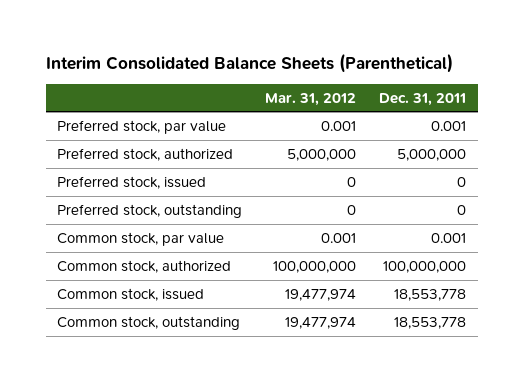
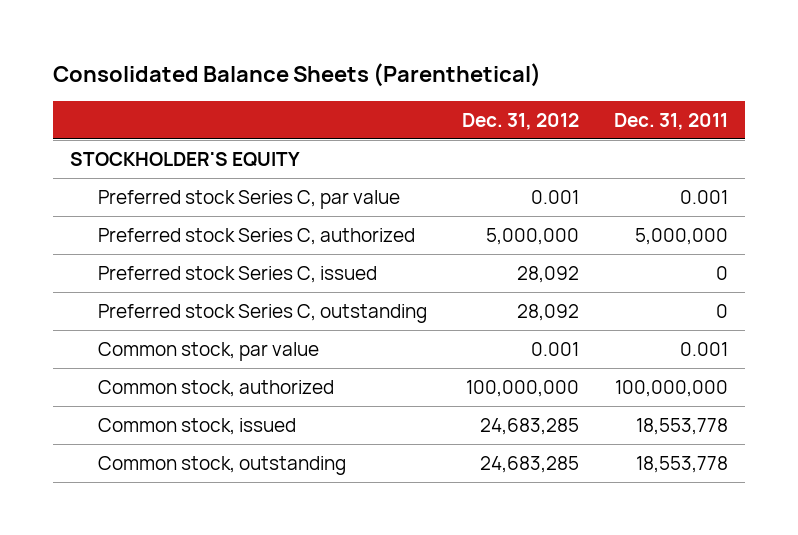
[45,52,453,73] Interim Consolidated Balance Sheets (Parenthetical) -> [52,63,541,88] Consolidated Balance Sheets (Parenthetical)
[265,92,357,106] Mar. 31, 2012 -> none
none -> [462,112,580,130] Dec. 31, 2012
none -> [70,151,301,167] STOCKHOLDER'S EQUITY
[57,119,227,134] Preferred stock, par value -> [98,189,401,209] Preferred stock Series C, par value
[57,147,234,161] Preferred stock, authorized -> [98,227,416,245] Preferred stock Series C, authorized
[57,175,207,189] Preferred stock, issued -> [98,265,378,283] Preferred stock Series C, issued
[57,203,243,218] Preferred stock, outstanding -> [98,303,428,323] Preferred stock Series C, outstanding

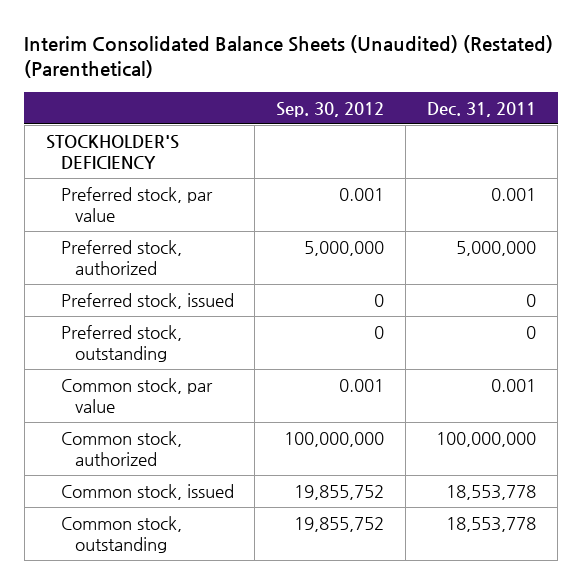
[52,63,541,88] Consolidated Balance Sheets (Parenthetical) -> [24,34,554,79] Interim Consolidated Balance Sheets (Unaudited) (Restated) (Parenthetical)
[462,112,580,130] Dec. 31, 2012 -> none
none -> [276,101,385,117] Sep. 30, 2012
[70,151,301,167] STOCKHOLDER'S EQUITY -> [45,134,179,169] STOCKHOLDER'S DEFICIENCY
[98,189,401,209] Preferred stock Series C, par value -> [60,186,213,222] Preferred stock, par value
[98,227,416,245] Preferred stock Series C, authorized -> [60,239,182,275] Preferred stock, authorized
[98,265,378,283] Preferred stock Series C, issued -> [60,292,234,309] Preferred stock, issued
[98,303,428,323] Preferred stock Series C, outstanding -> [60,324,182,362] Preferred stock, outstanding

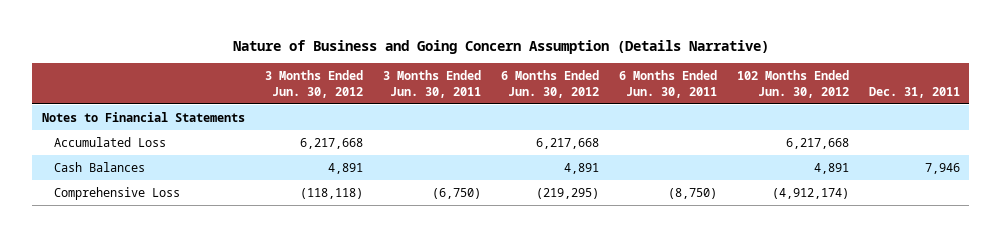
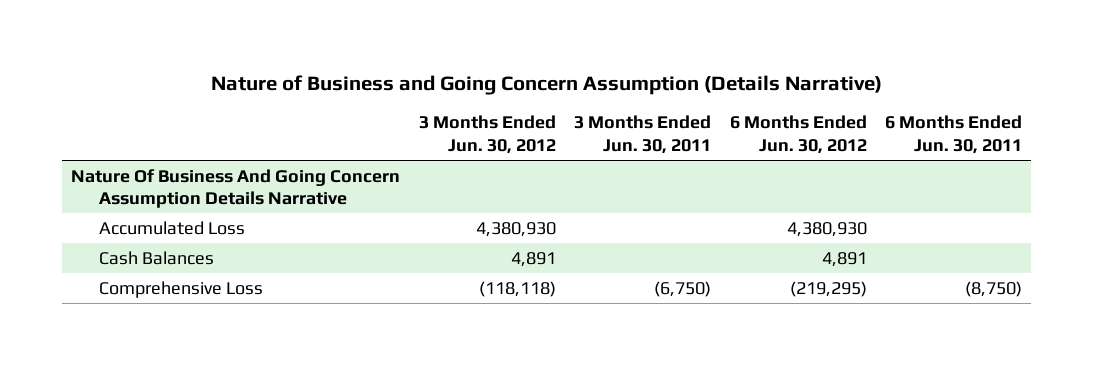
[736,70,849,98] 102 Months Ended Jun. 30, 2012 -> none
[868,86,960,98] Dec. 31, 2011 -> none
[42,111,246,122] Notes to Financial Statements -> none
none -> [71,168,401,209] Nature Of Business And Going Concern Assumption Details Narrative
[300,137,364,149] 6,217,668 -> [475,221,556,237] 4,380,930
[535,137,599,149] 6,217,668 -> [786,221,867,237] 4,380,930

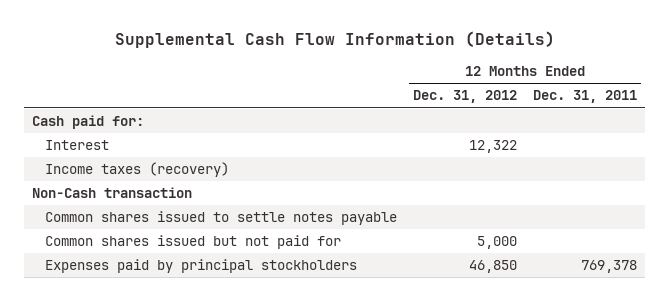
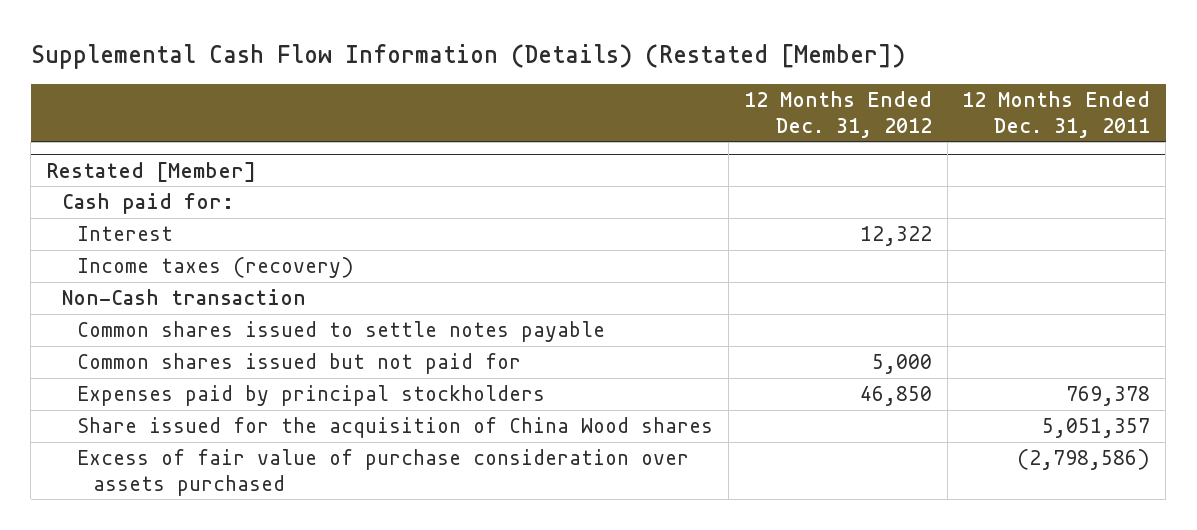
[114,31,555,49] Supplemental Cash Flow Information (Details) -> [30,44,905,70] Supplemental Cash Flow Information (Details) (Restated [Member])
none -> [46,161,257,182] Restated [Member]
none -> [77,417,714,439] Share issued for the acquisition of China Wood shares
none -> [77,449,690,496] Excess of fair value of purchase consideration over assets purchased

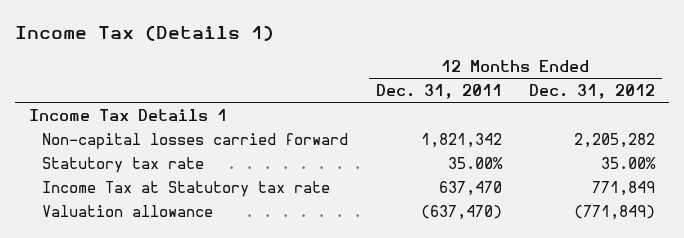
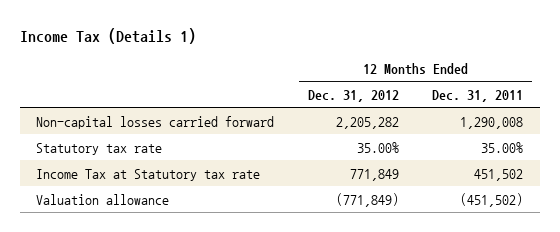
[28,108,227,121] Income Tax Details 1 -> none
[420,132,502,148] 1,821,342 -> [460,116,524,129] 1,290,008
[438,180,502,196] 637,470 -> [474,168,524,181] 451,502
[420,204,502,220] (637,470) -> [460,192,524,207] (451,502)

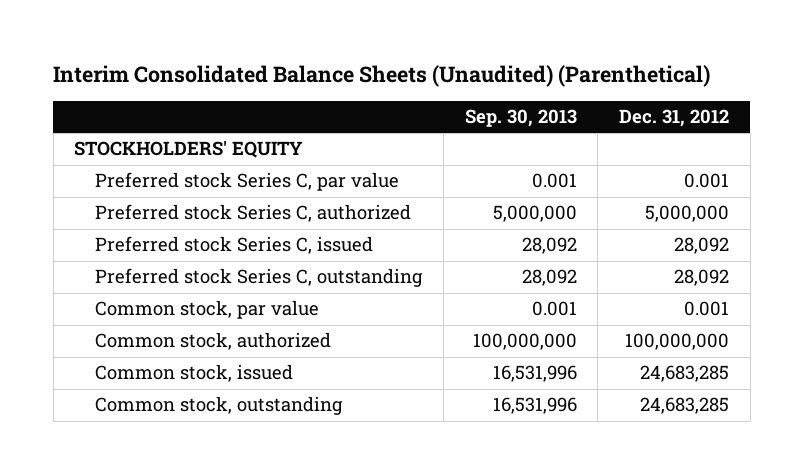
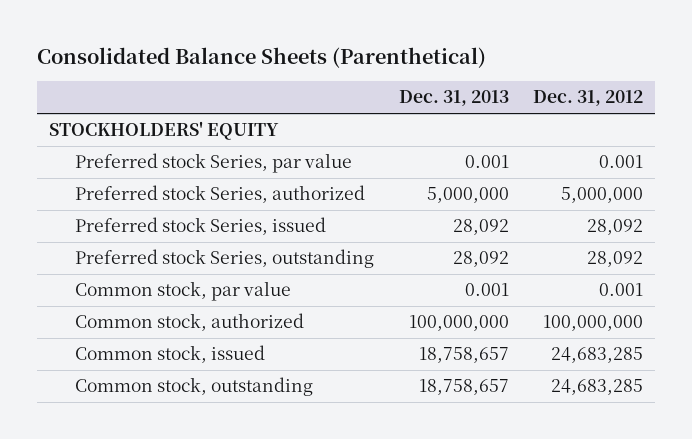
[53,65,711,88] Interim Consolidated Balance Sheets (Unaudited) (Parenthetical) -> [36,46,486,68] Consolidated Balance Sheets (Parenthetical)
[464,109,577,128] Sep. 30, 2013 -> none
none -> [398,90,509,107] Dec. 31, 2013
[95,172,400,192] Preferred stock Series C, par value -> [75,153,353,174] Preferred stock Series, par value
[95,204,412,223] Preferred stock Series C, authorized -> [75,185,366,204] Preferred stock Series, authorized
[95,236,374,255] Preferred stock Series C, issued -> [75,217,327,236] Preferred stock Series, issued
[95,268,424,288] Preferred stock Series C, outstanding -> [75,249,375,269] Preferred stock Series, outstanding

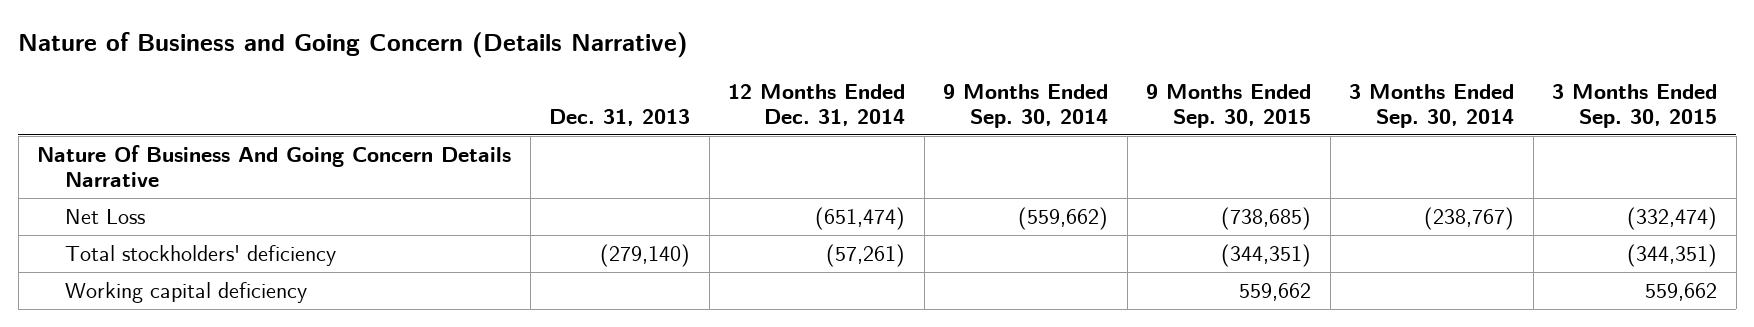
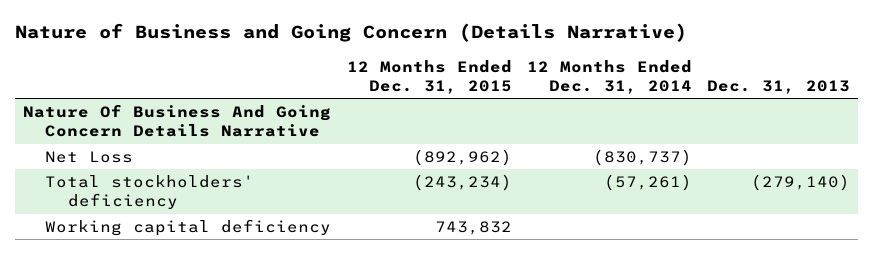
[943,83,1109,128] 9 Months Ended Sep. 30, 2014 -> none
[1146,83,1312,128] 9 Months Ended Sep. 30, 2015 -> none
[1349,83,1515,128] 3 Months Ended Sep. 30, 2014 -> none
[1552,83,1718,128] 3 Months Ended Sep. 30, 2015 -> none
none -> [346,59,512,95] 12 Months Ended Dec. 31, 2015
[815,207,906,231] (651,474) -> [592,149,692,167] (830,737)

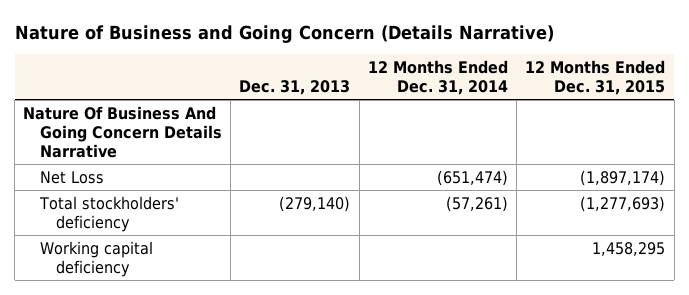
[412,149,512,167] (892,962) -> [580,169,666,186] (1,897,174)
[592,149,692,167] (830,737) -> [436,169,508,186] (651,474)
[412,174,512,192] (243,234) -> [580,195,666,212] (1,277,693)
[434,221,512,236] 743,832 -> [592,241,666,256] 1,458,295

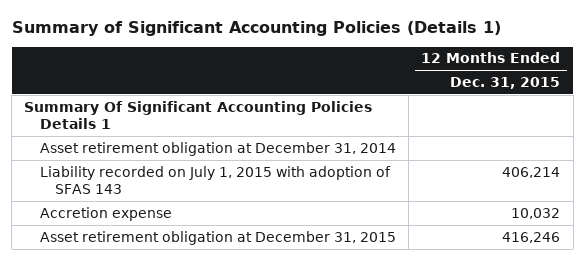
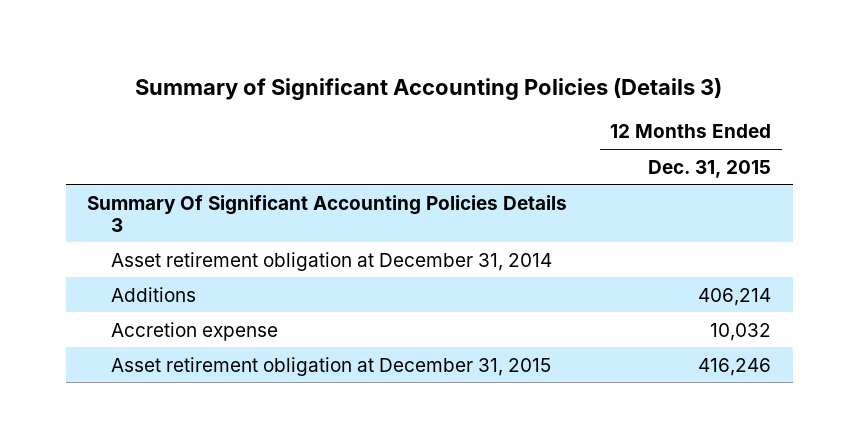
[11,20,501,36] Summary of Significant Accounting Policies (Details 1) -> [135,77,723,100] Summary of Significant Accounting Policies (Details 3)
[24,100,373,129] Summary Of Significant Accounting Policies Details 1 -> [87,194,568,232] Summary Of Significant Accounting Policies Details 3
[39,165,391,194] Liability recorded on July 1, 2015 with adoption of SFAS 143 -> [111,286,197,302] Additions

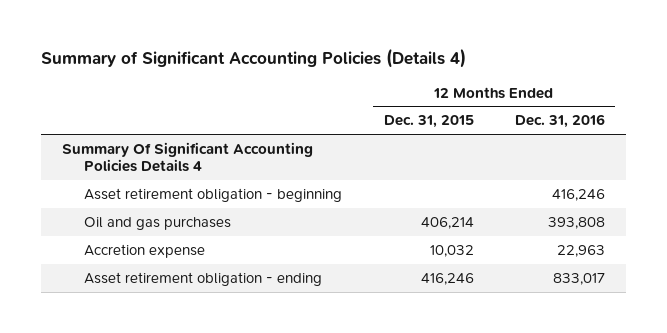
[135,77,723,100] Summary of Significant Accounting Policies (Details 3) -> [41,48,467,69] Summary of Significant Accounting Policies (Details 4)
none -> [515,114,606,129] Dec. 31, 2016
[87,194,568,232] Summary Of Significant Accounting Policies Details 3 -> [61,141,313,173] Summary Of Significant Accounting Policies Details 4
[111,251,553,271] Asset retirement obligation at December 31, 2014 -> [84,187,343,202] Asset retirement obligation - beginning
[111,286,197,302] Additions -> [84,216,232,230] Oil and gas purchases
[111,356,552,376] Asset retirement obligation at December 31, 2015 -> [84,271,323,286] Asset retirement obligation - ending

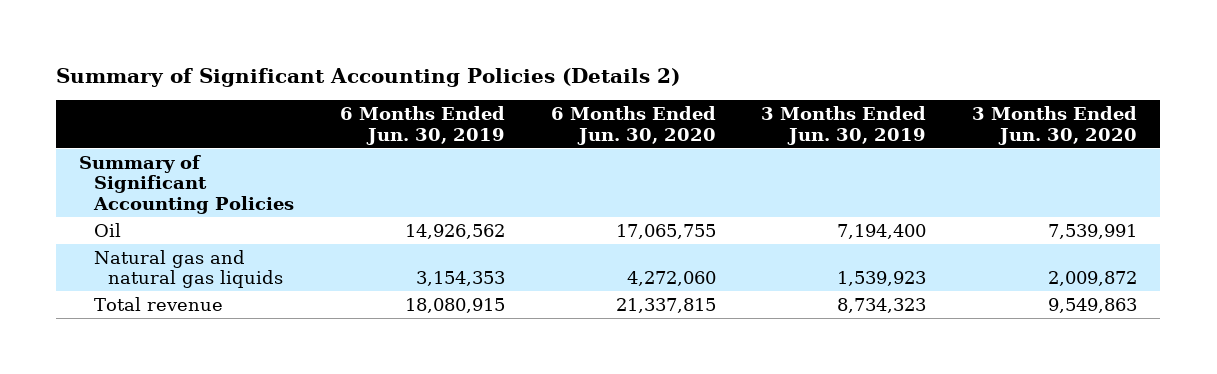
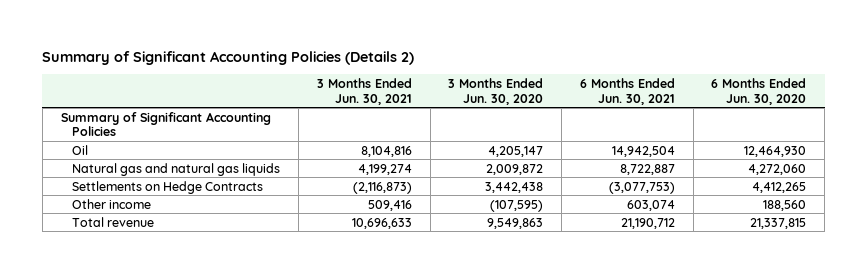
[339,106,505,145] 6 Months Ended Jun. 30, 2019 -> none
[761,106,927,145] 3 Months Ended Jun. 30, 2019 -> none
none -> [316,77,412,105] 3 Months Ended Jun. 30, 2021
none -> [579,77,675,105] 6 Months Ended Jun. 30, 2021
[615,223,716,239] 17,065,755 -> [744,145,807,157] 12,464,930
[1048,223,1138,239] 7,539,991 -> [488,145,544,157] 4,205,147
none -> [72,180,264,194] Settlements on Hedge Contracts
none -> [72,198,152,209] Other income

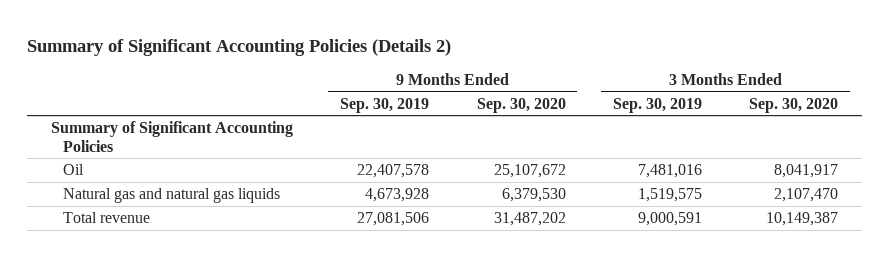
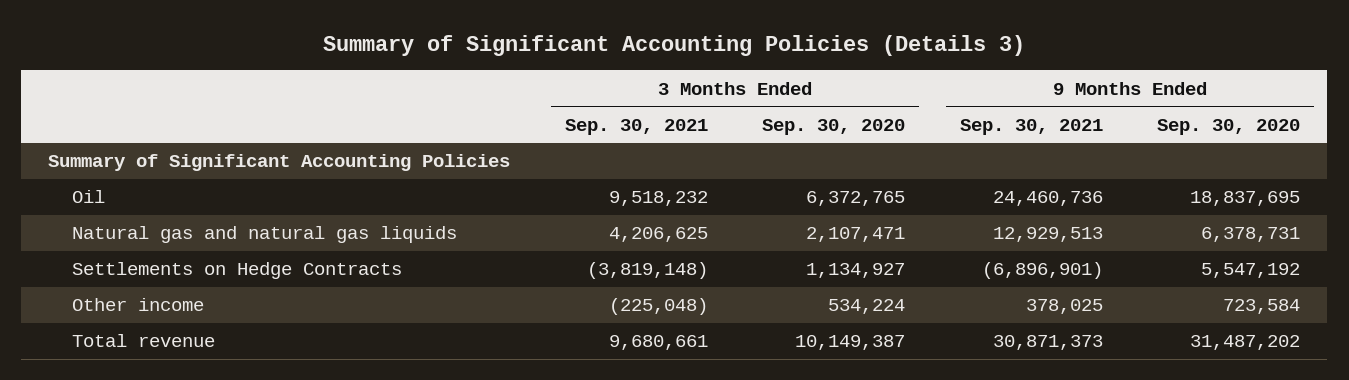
[27,38,452,56] Summary of Significant Accounting Policies (Details 2) -> [323,35,1026,57] Summary of Significant Accounting Policies (Details 3)
[340,97,430,113] Sep. 30, 2019 -> none
[613,97,703,113] Sep. 30, 2019 -> none
none -> [564,118,708,135] Sep. 30, 2021
none -> [959,118,1103,135] Sep. 30, 2021
[493,164,566,179] 25,107,672 -> [1190,191,1301,207] 18,837,695
[774,164,839,179] 8,041,917 -> [806,191,906,207] 6,372,765
[501,188,566,203] 6,379,530 -> [1201,227,1301,243] 6,378,731
[774,188,839,203] 2,107,470 -> [806,227,906,243] 2,107,471
none -> [72,262,403,280] Settlements on Hedge Contracts
none -> [72,298,205,312] Other income

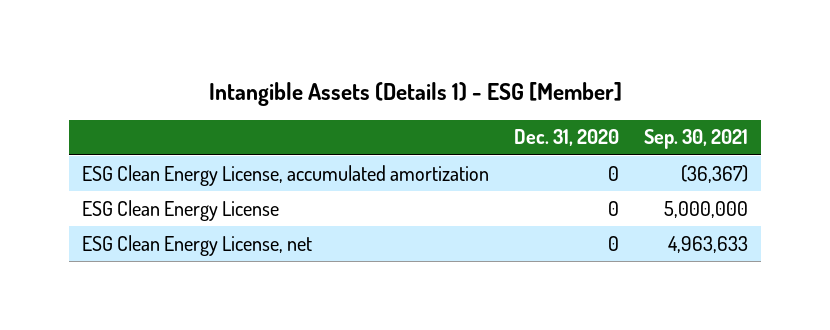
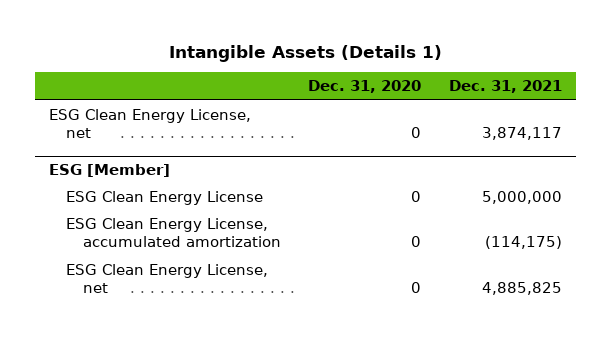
[208,81,622,106] Intangible Assets (Details 1) - ESG [Member] -> [168,44,442,62] Intangible Assets (Details 1)
[644,129,749,150] Sep. 30, 2021 -> none
none -> [449,80,563,94] Dec. 31, 2021
[81,164,489,186] ESG Clean Energy License, accumulated amortization -> [48,108,251,139] ESG Clean Energy License, net
none -> [48,164,170,178] ESG [Member]
none -> [65,217,281,248] ESG Clean Energy License, accumulated amortization

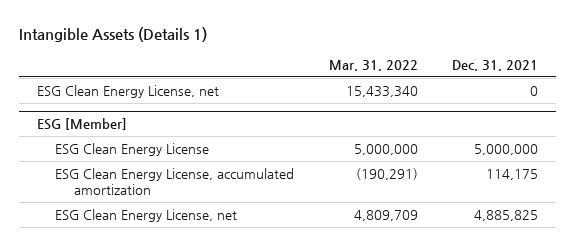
[308,80,422,94] Dec. 31, 2020 -> none
none -> [328,60,418,72] Mar. 31, 2022
[482,127,563,141] 3,874,117 -> [530,85,539,96] 0
[485,236,563,250] (114,175) -> [486,168,539,180] 114,175

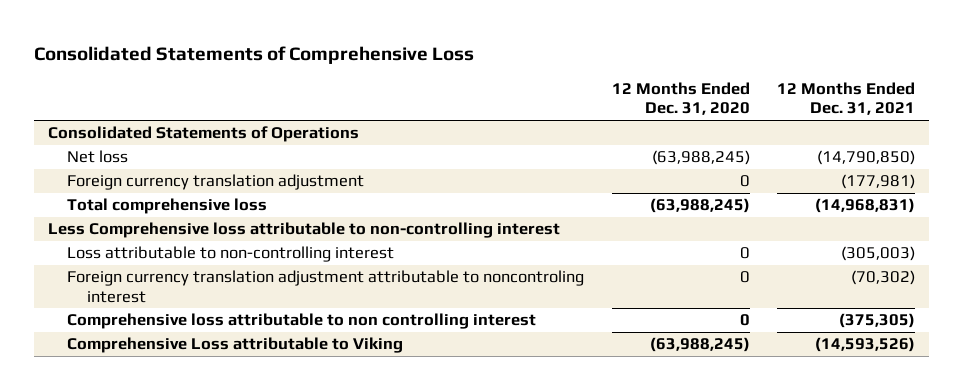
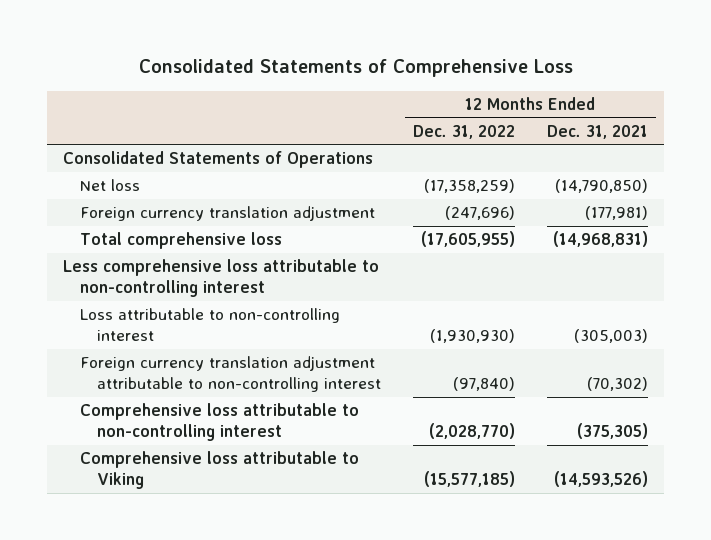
[611,82,750,116] 12 Months Ended Dec. 31, 2020 -> none
none -> [412,124,515,139] Dec. 31, 2022
[47,222,560,239] Less Comprehensive loss attributable to non-controlling interest -> [63,259,380,297] Less comprehensive loss attributable to non-controlling interest
[67,270,585,303] Foreign currency translation adjustment attributable to noncontroling interest -> [79,356,381,392] Foreign currency translation adjustment attributable to non-controlling interest
[67,313,537,330] Comprehensive loss attributable to non controlling interest -> [79,403,359,441] Comprehensive loss attributable to non-controlling interest
[67,337,404,354] Comprehensive Loss attributable to Viking -> [79,451,359,489] Comprehensive loss attributable to Viking

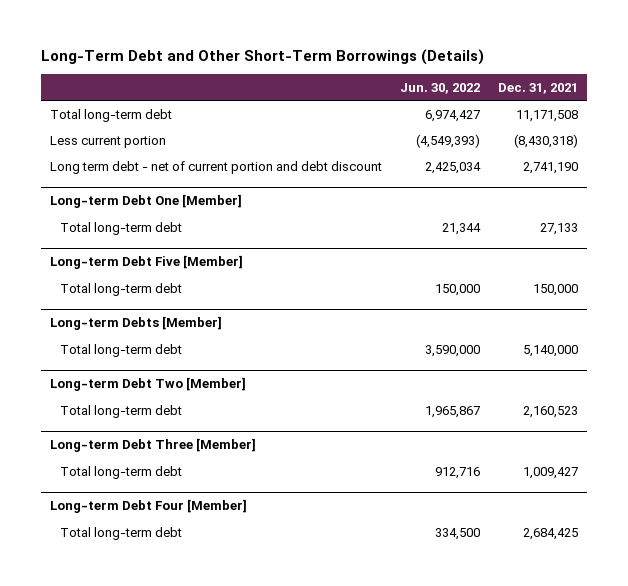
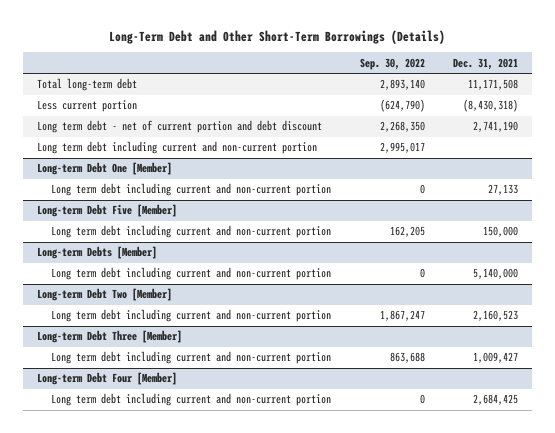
[400,82,481,94] Jun. 30, 2022 -> none
none -> [359,57,425,70] Sep. 30, 2022
none -> [37,141,318,155] Long term debt including current and non-current portion
[60,221,183,235] Total long-term debt -> [51,183,332,197] Long term debt including current and non-current portion
[60,282,183,296] Total long-term debt -> [51,225,332,239] Long term debt including current and non-current portion
[60,343,183,357] Total long-term debt -> [51,267,332,281] Long term debt including current and non-current portion
[60,404,183,418] Total long-term debt -> [51,309,332,323] Long term debt including current and non-current portion
[60,465,183,479] Total long-term debt -> [51,351,332,365] Long term debt including current and non-current portion
[60,526,183,540] Total long-term debt -> [51,393,332,407] Long term debt including current and non-current portion

